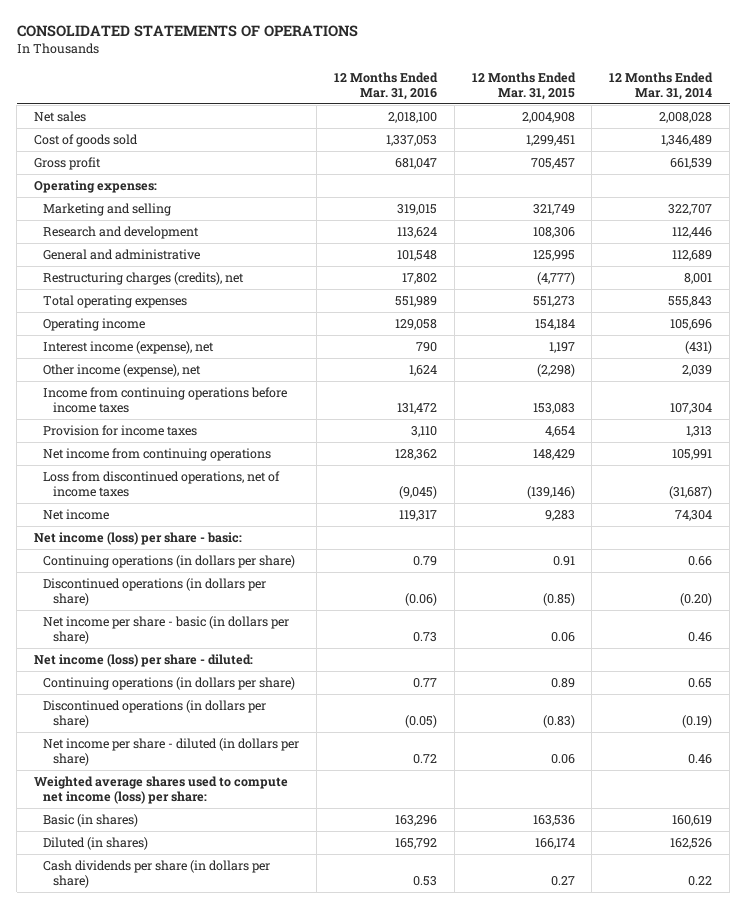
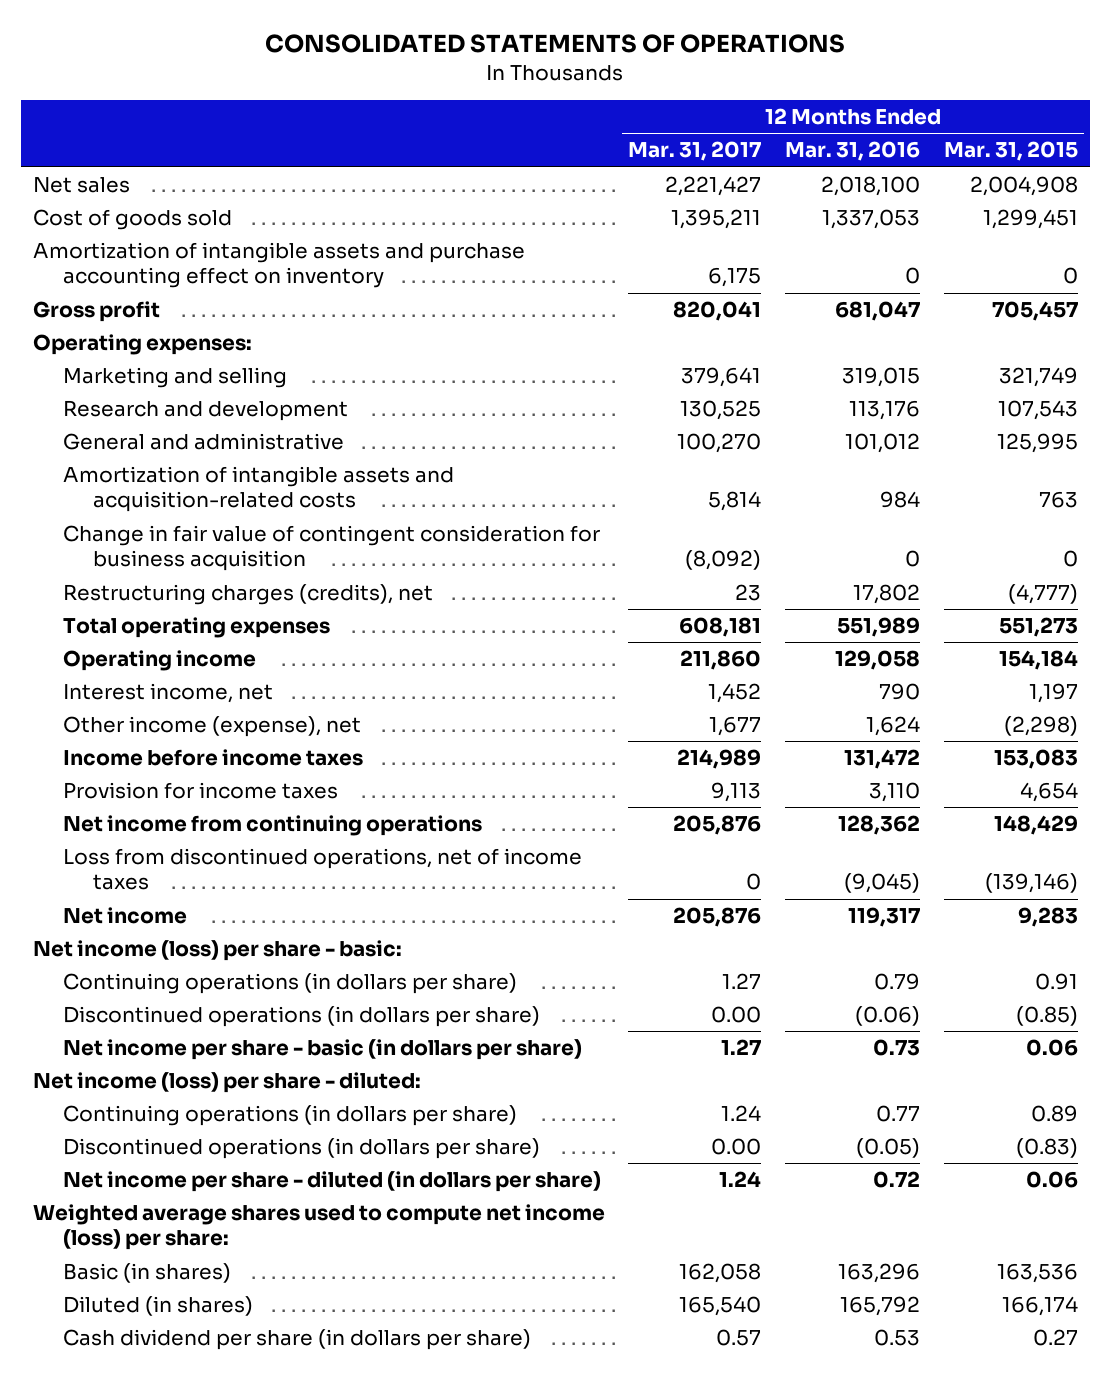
[609,72,714,100] 12 Months Ended Mar. 31, 2014 -> none
none -> [628,141,762,162] Mar. 31, 2017
none -> [32,242,525,289] Amortization of intangible assets and purchase accounting effect on inventory
[396,227,437,239] 113,624 -> [849,400,921,421] 113,176
[532,227,575,239] 108,306 -> [998,400,1079,421] 107,543
[396,250,437,262] 101,548 -> [845,433,921,454] 101,012
none -> [62,466,454,513] Amortization of intangible assets and acquisition-related costs
none -> [62,525,600,572] Change in fair value of contingent consideration for business acquisition
[43,341,215,355] Interest income (expense), net -> [62,683,273,704] Interest income, net
[43,387,288,413] Income from continuing operations before income taxes -> [62,749,363,767] Income before income taxes
[43,860,271,888] Cash dividends per share (in dollars per share) -> [62,1329,531,1351] Cash dividend per share (in dollars per share)

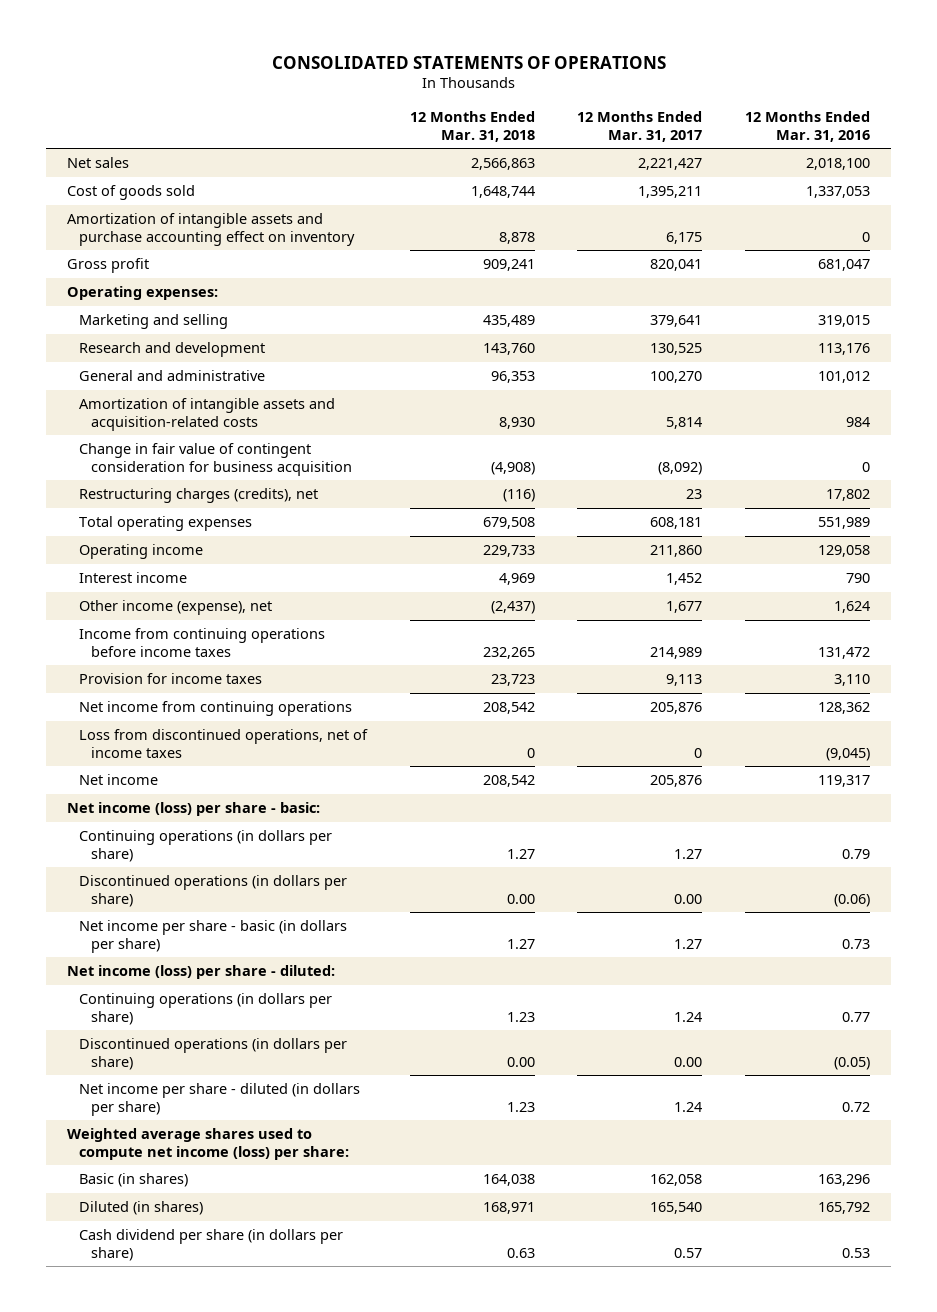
[944,141,1079,162] Mar. 31, 2015 -> none
none -> [409,111,535,142] 12 Months Ended Mar. 31, 2018
[62,683,273,704] Interest income, net -> [79,572,188,584] Interest income
[62,749,363,767] Income before income taxes -> [79,628,326,657] Income from continuing operations before income taxes

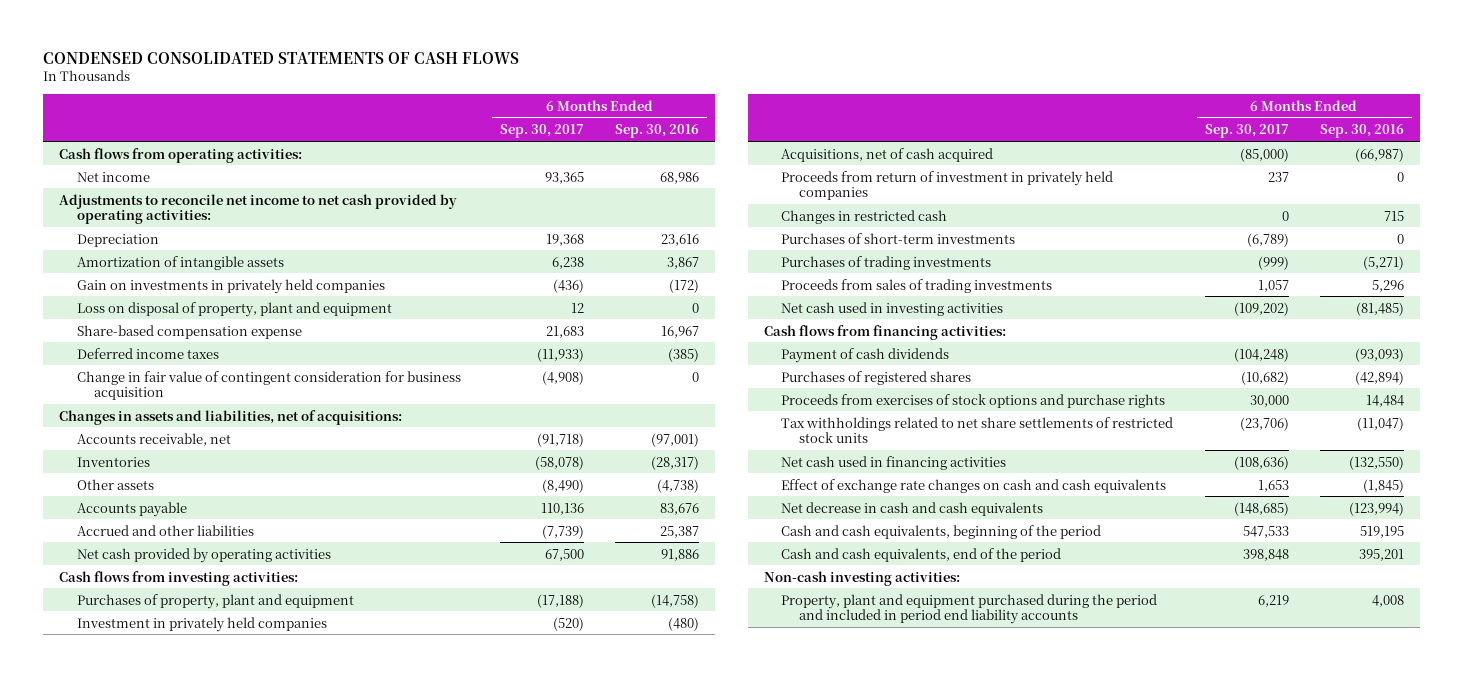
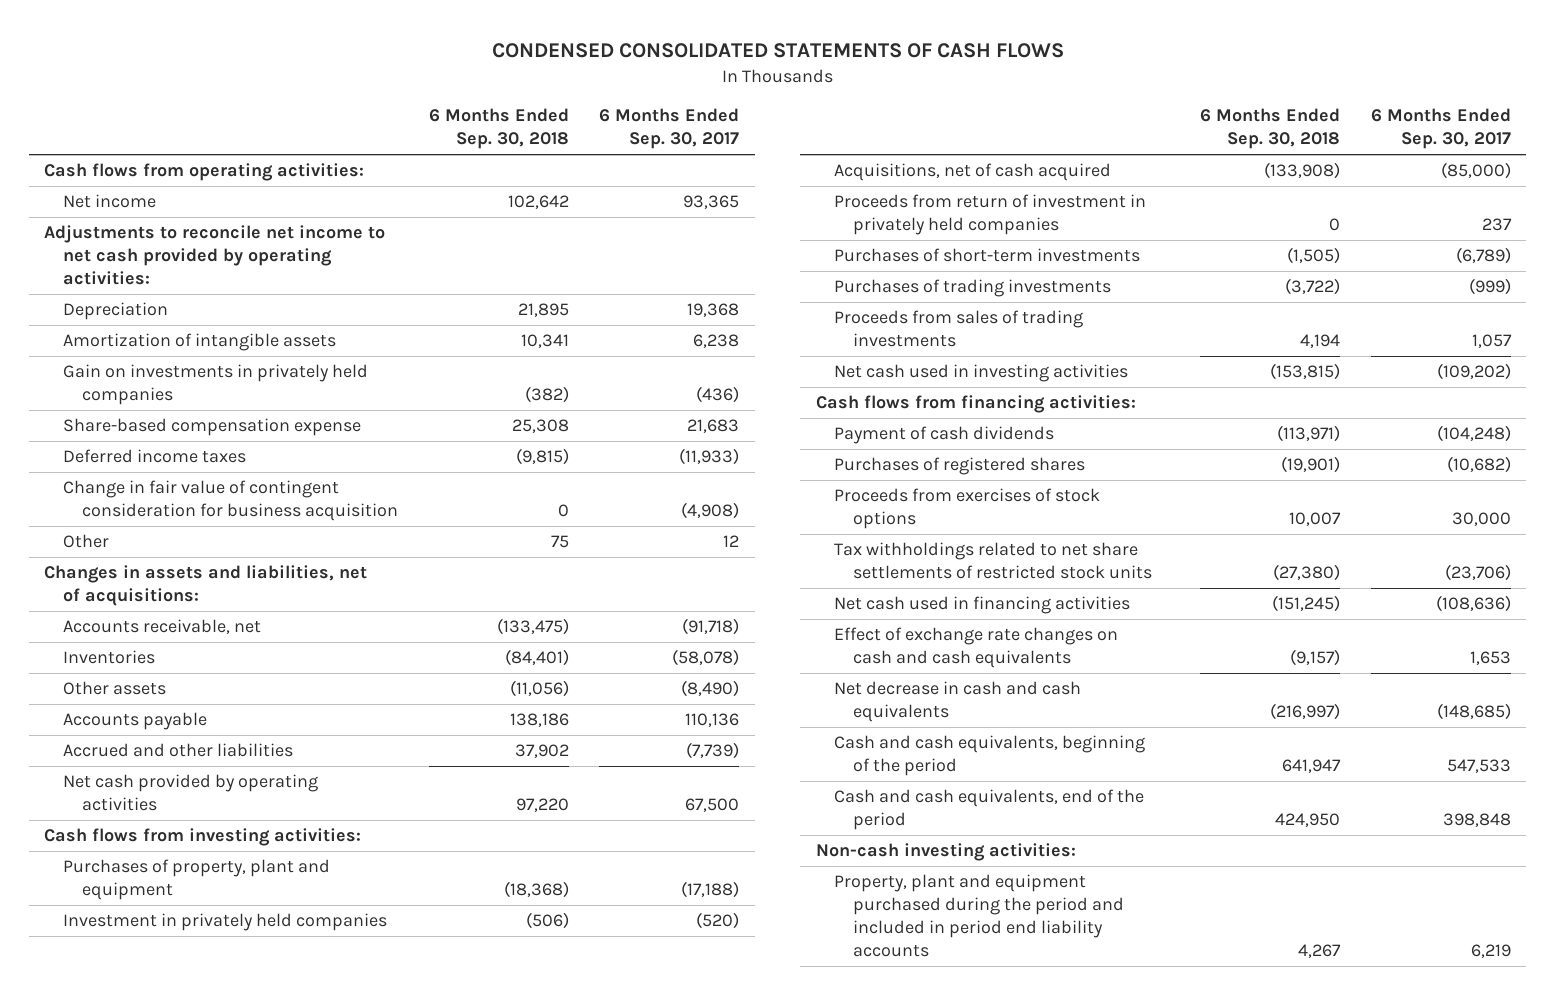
[615,124,700,139] Sep. 30, 2016 -> none
none -> [428,108,569,150] 6 Months Ended Sep. 30, 2018
[76,301,392,317] Loss on disposal of property, plant and equipment -> none
none -> [63,534,110,549] Other
[781,209,948,224] Changes in restricted cash -> none
[781,393,1166,408] Proceeds from exercises of stock options and purchase rights -> [834,488,1101,530] Proceeds from exercises of stock options

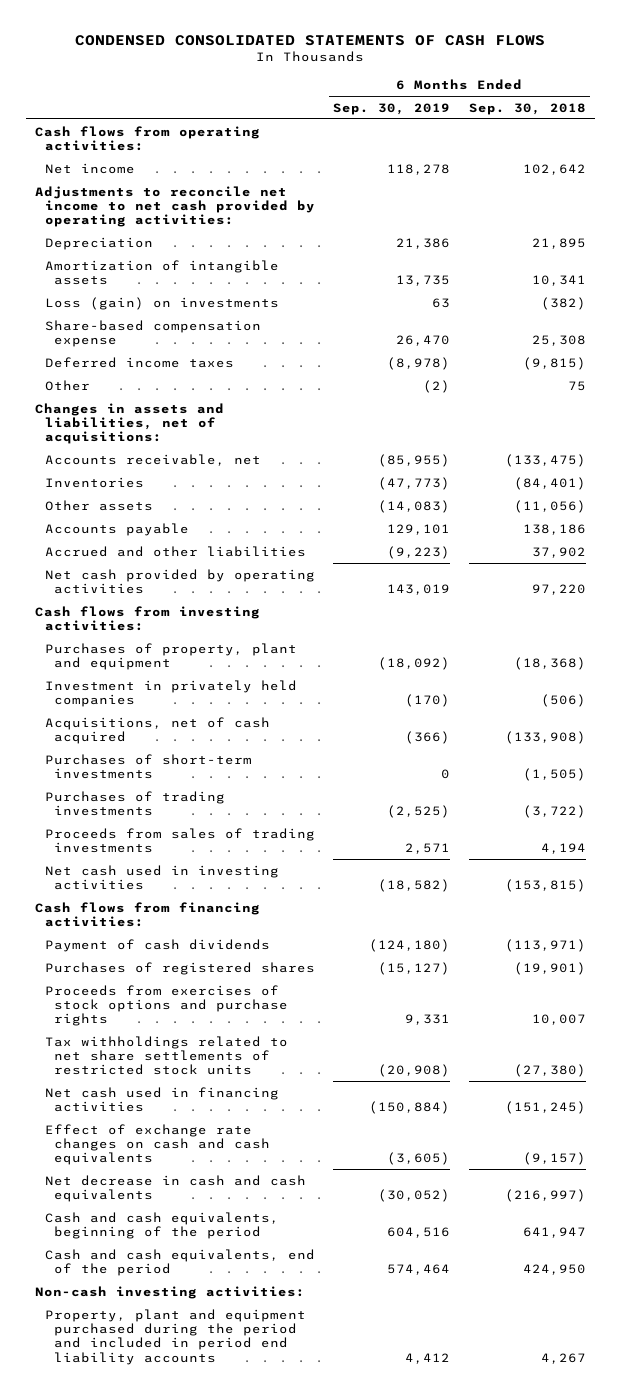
[599,108,740,150] 6 Months Ended Sep. 30, 2017 -> none
none -> [333,102,451,115] Sep. 30, 2019
[63,364,369,406] Gain on investments in privately held companies -> [44,296,279,310] Loss (gain) on investments
[63,480,398,522] Change in fair value of contingent consideration for business acquisition -> none
[834,194,1147,236] Proceeds from return of investment in privately held companies -> none
[834,488,1101,530] Proceeds from exercises of stock options -> [44,984,288,1027] Proceeds from exercises of stock options and purchase rights

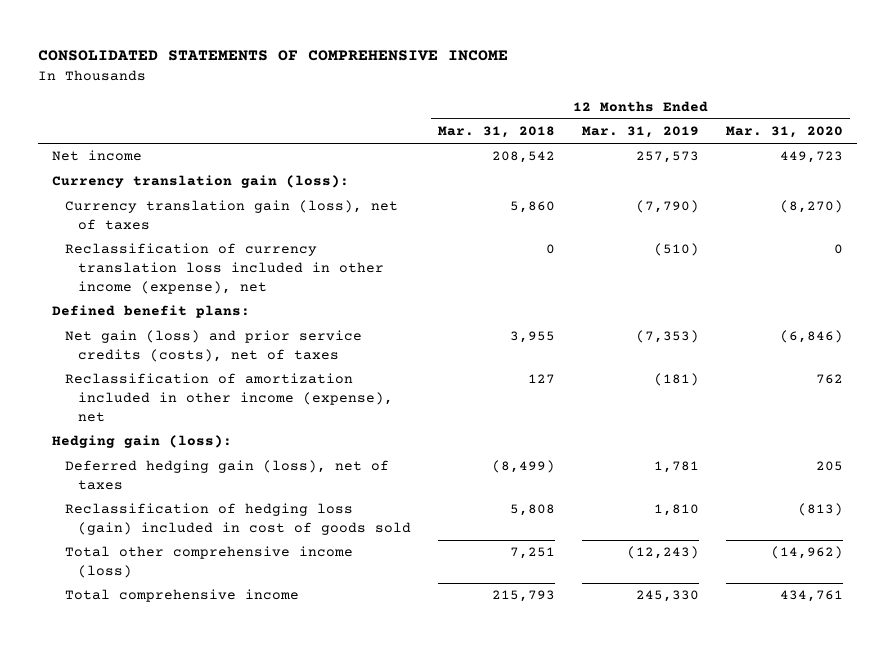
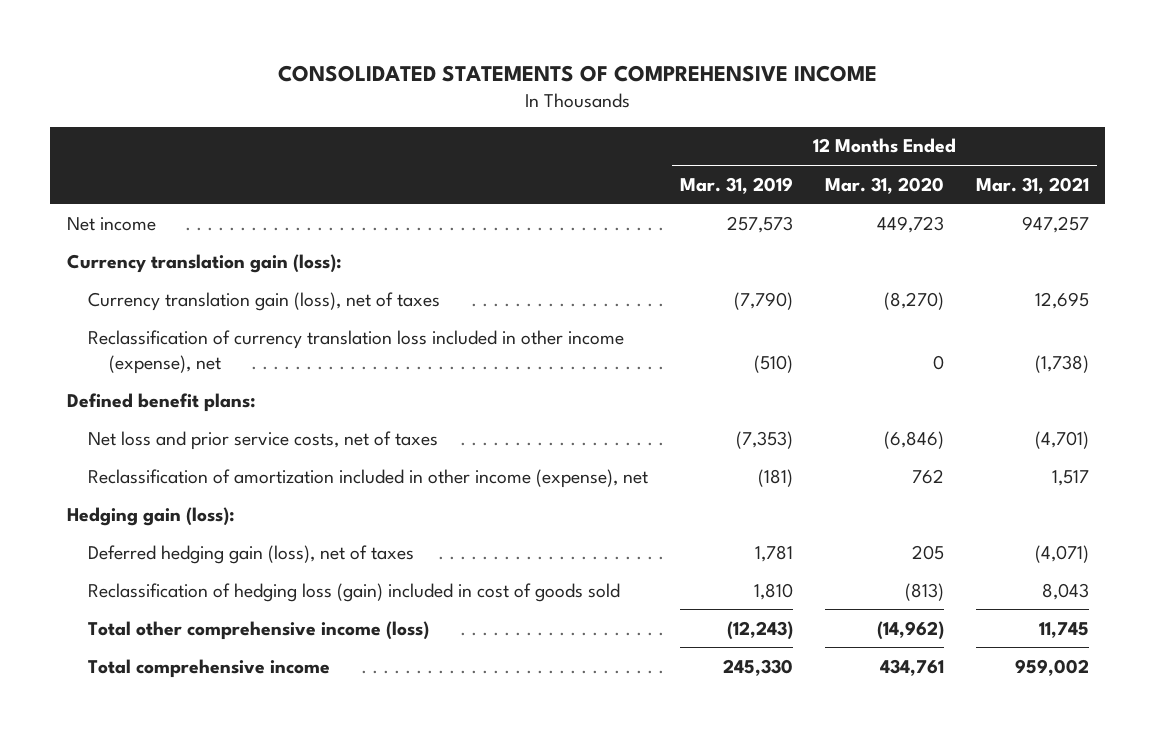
[437,126,555,139] Mar. 31, 2018 -> none
none -> [976,176,1090,194] Mar. 31, 2021
[64,330,362,363] Net gain (loss) and prior service credits (costs), net of taxes -> [87,430,438,450] Net loss and prior service costs, net of taxes

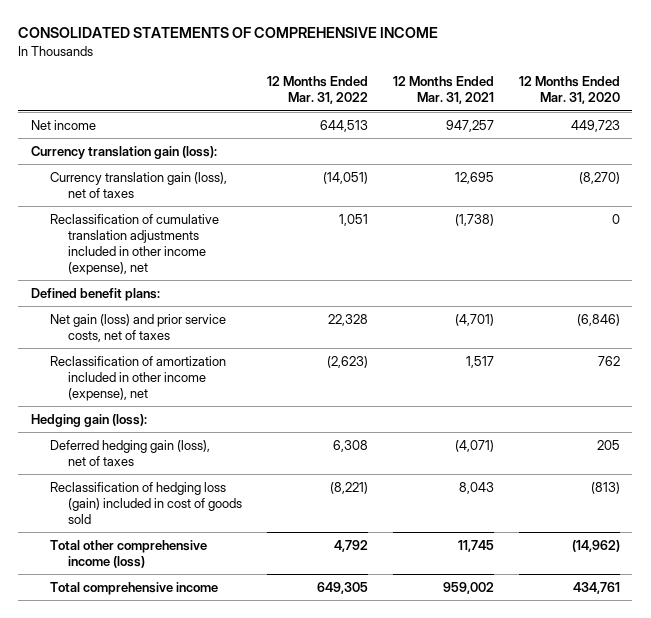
[679,176,793,194] Mar. 31, 2019 -> none
none -> [267,76,369,105] 12 Months Ended Mar. 31, 2022
[87,329,624,374] Reclassification of currency translation loss included in other income (expense), net -> [49,213,219,276] Reclassification of cumulative translation adjustments included in other income (expense), net
[87,430,438,450] Net loss and prior service costs, net of taxes -> [49,313,226,342] Net gain (loss) and prior service costs, net of taxes

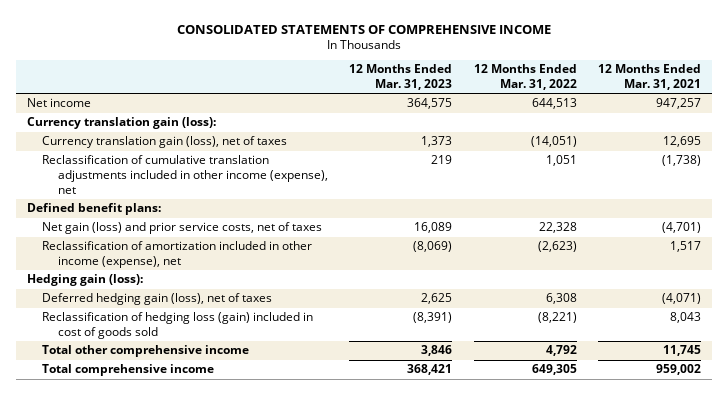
[518,76,620,105] 12 Months Ended Mar. 31, 2020 -> none
none -> [349,64,453,91] 12 Months Ended Mar. 31, 2023
[49,539,207,568] Total other comprehensive income (loss) -> [42,345,250,358] Total other comprehensive income

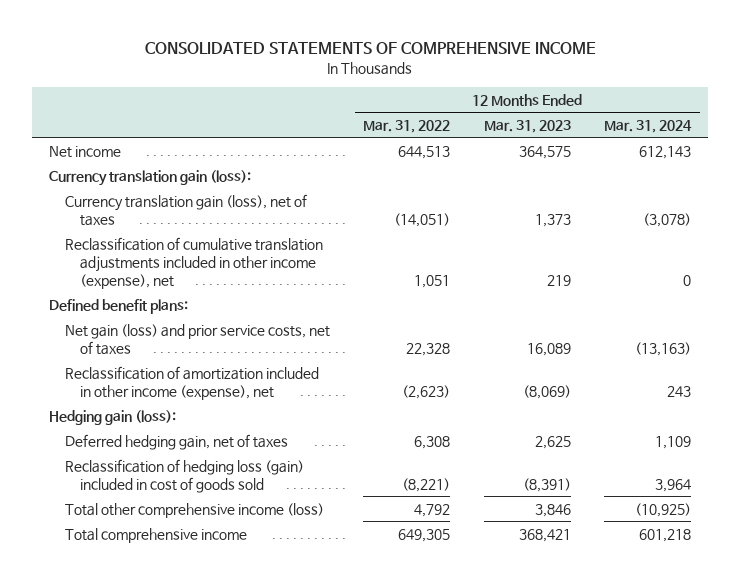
[598,64,702,91] 12 Months Ended Mar. 31, 2021 -> none
none -> [604,119,693,133] Mar. 31, 2024
[42,293,273,306] Deferred hedging gain (loss), net of taxes -> [64,433,288,450] Deferred hedging gain, net of taxes
[42,345,250,358] Total other comprehensive income -> [64,502,324,518] Total other comprehensive income (loss)

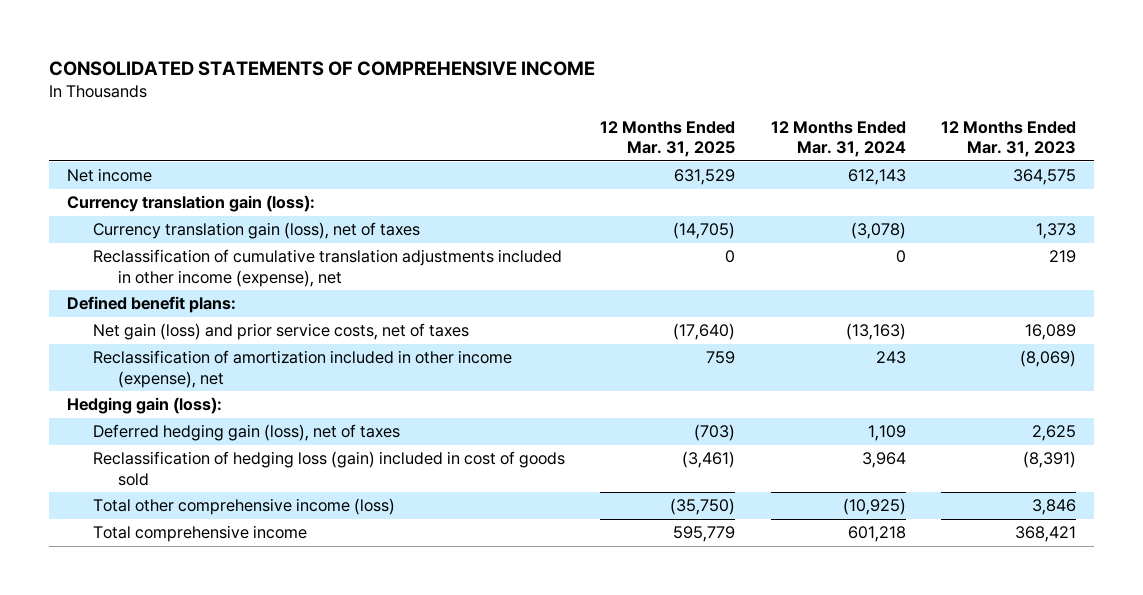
[363,119,451,133] Mar. 31, 2022 -> none
none -> [600,120,736,157] 12 Months Ended Mar. 31, 2025
[64,433,288,450] Deferred hedging gain, net of taxes -> [92,424,400,442] Deferred hedging gain (loss), net of taxes

